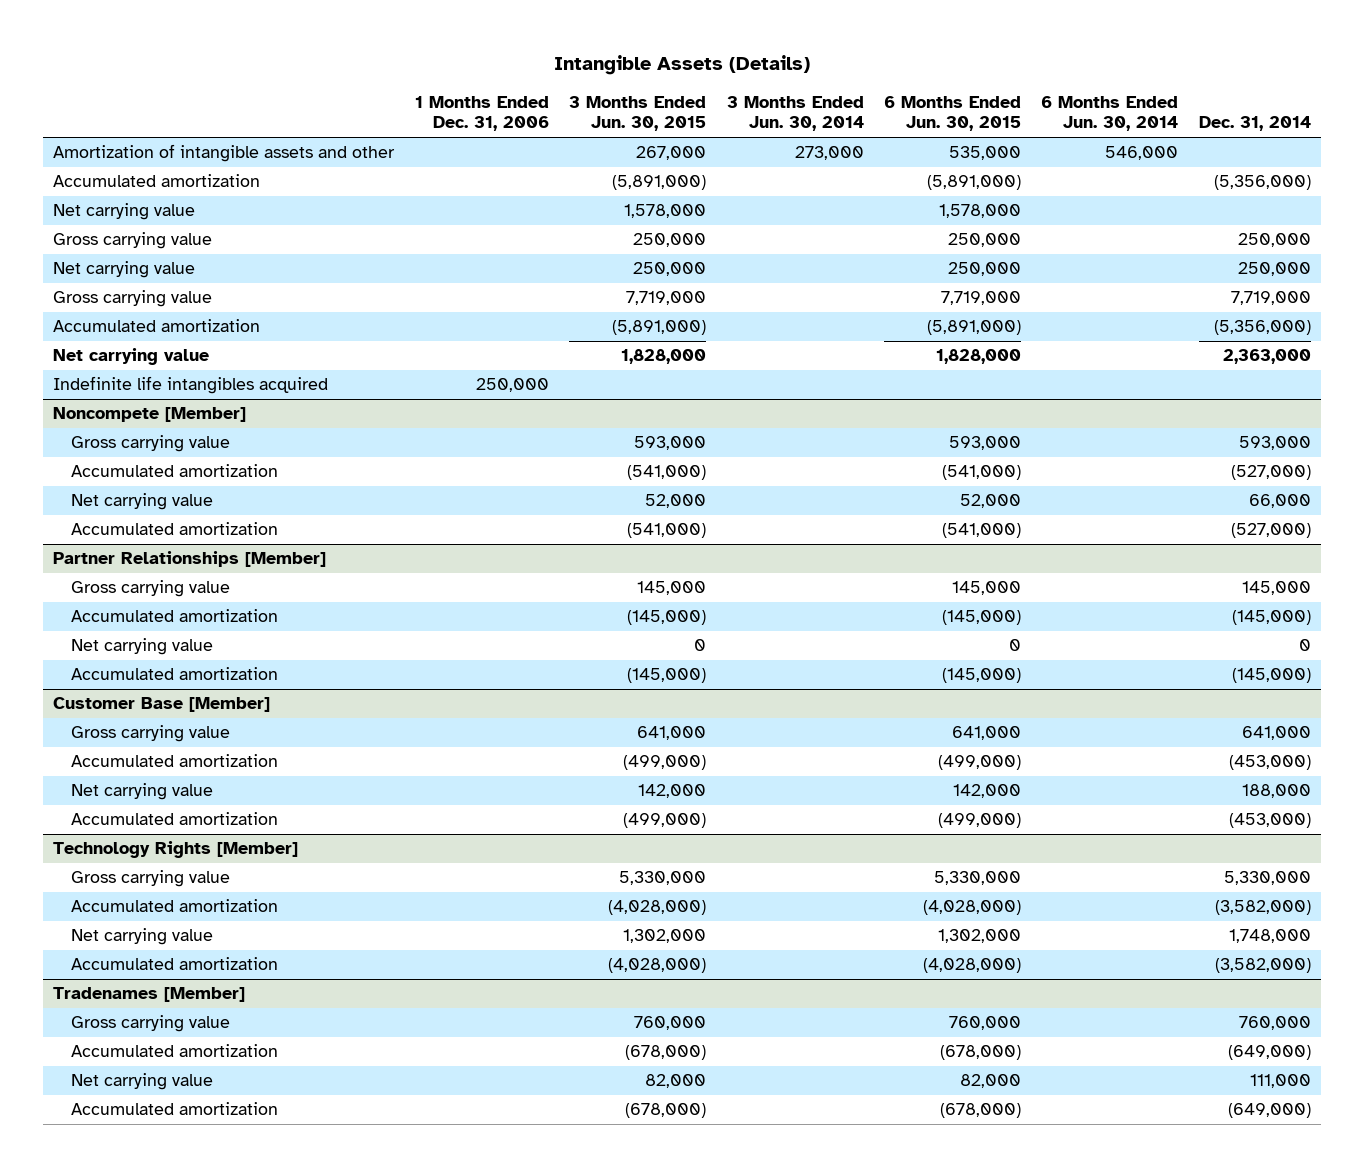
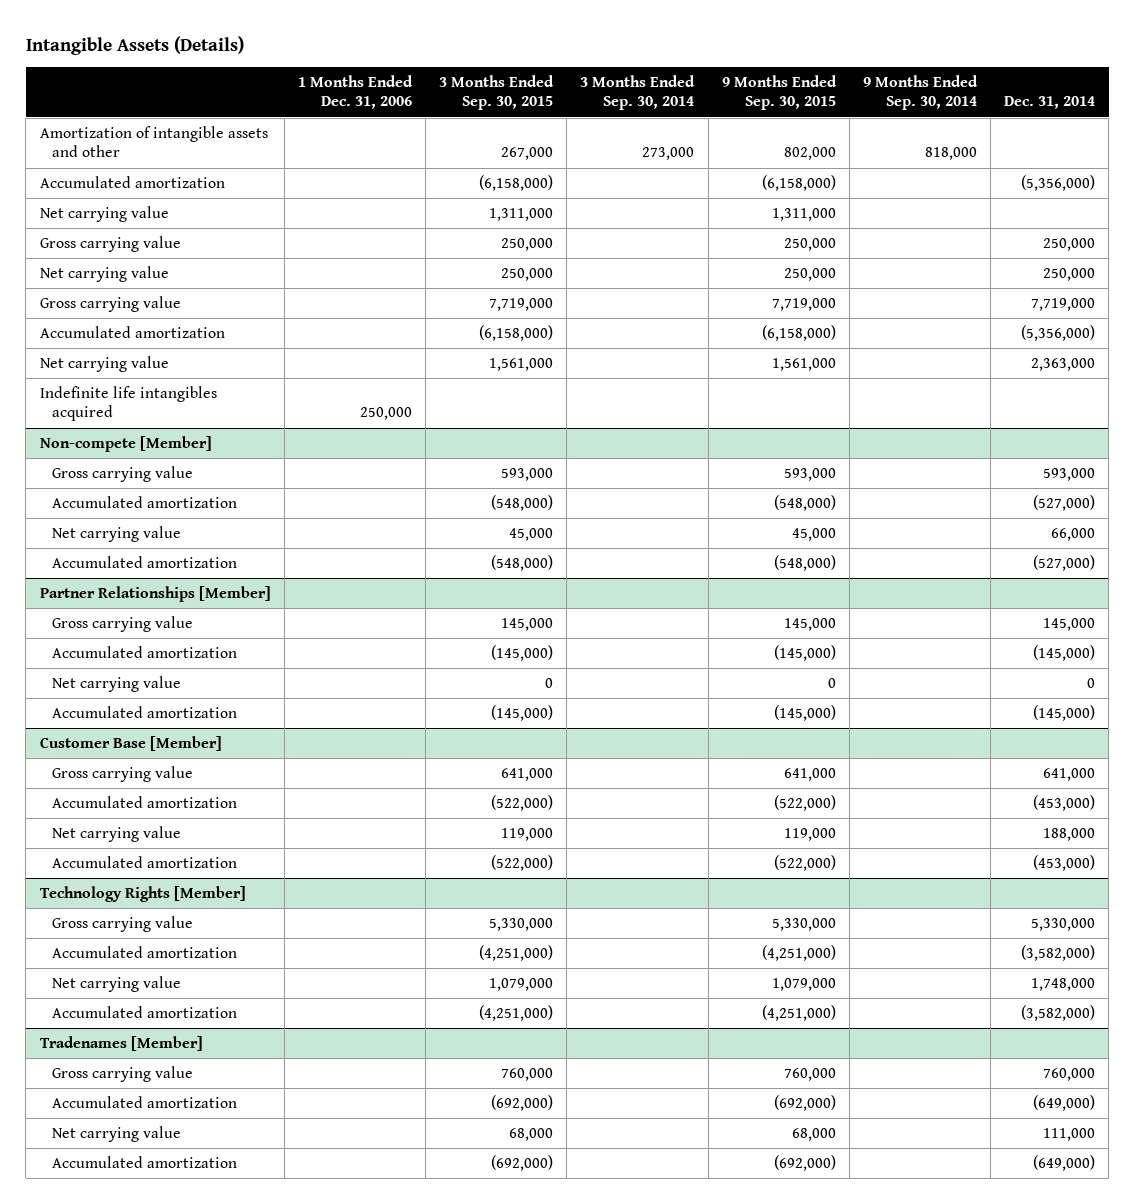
[569,95,707,132] 3 Months Ended Jun. 30, 2015 -> none
[726,95,864,132] 3 Months Ended Jun. 30, 2014 -> none
[884,95,1022,132] 6 Months Ended Jun. 30, 2015 -> none
[1041,95,1179,132] 6 Months Ended Jun. 30, 2014 -> none
none -> [439,75,555,111] 3 Months Ended Sep. 30, 2015
none -> [580,75,696,111] 3 Months Ended Sep. 30, 2014
none -> [721,75,837,111] 9 Months Ended Sep. 30, 2015
none -> [863,75,979,111] 9 Months Ended Sep. 30, 2014
[53,407,247,423] Noncompete [Member] -> [39,436,212,453] Non-compete [Member]

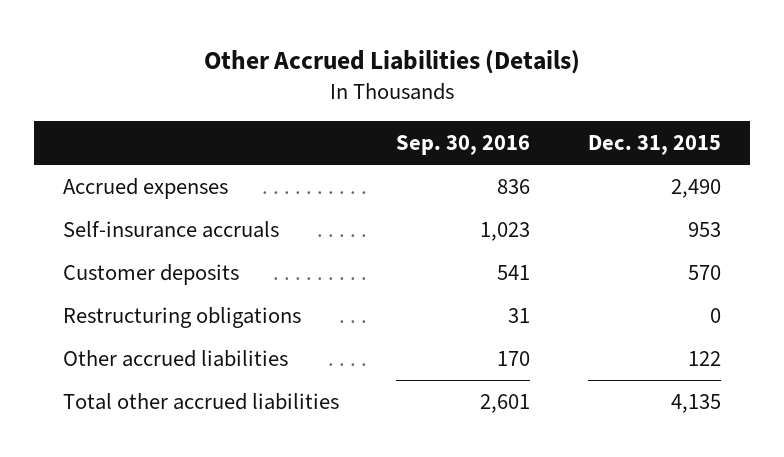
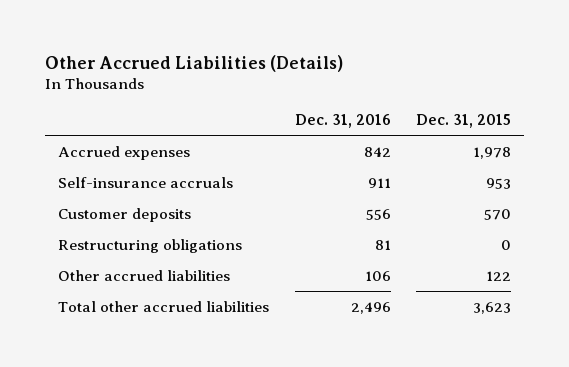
[396,135,531,156] Sep. 30, 2016 -> none
none -> [294,114,391,129] Dec. 31, 2016
[670,179,721,199] 2,490 -> [473,146,512,159] 1,978
[670,394,721,414] 4,135 -> [473,301,512,314] 3,623

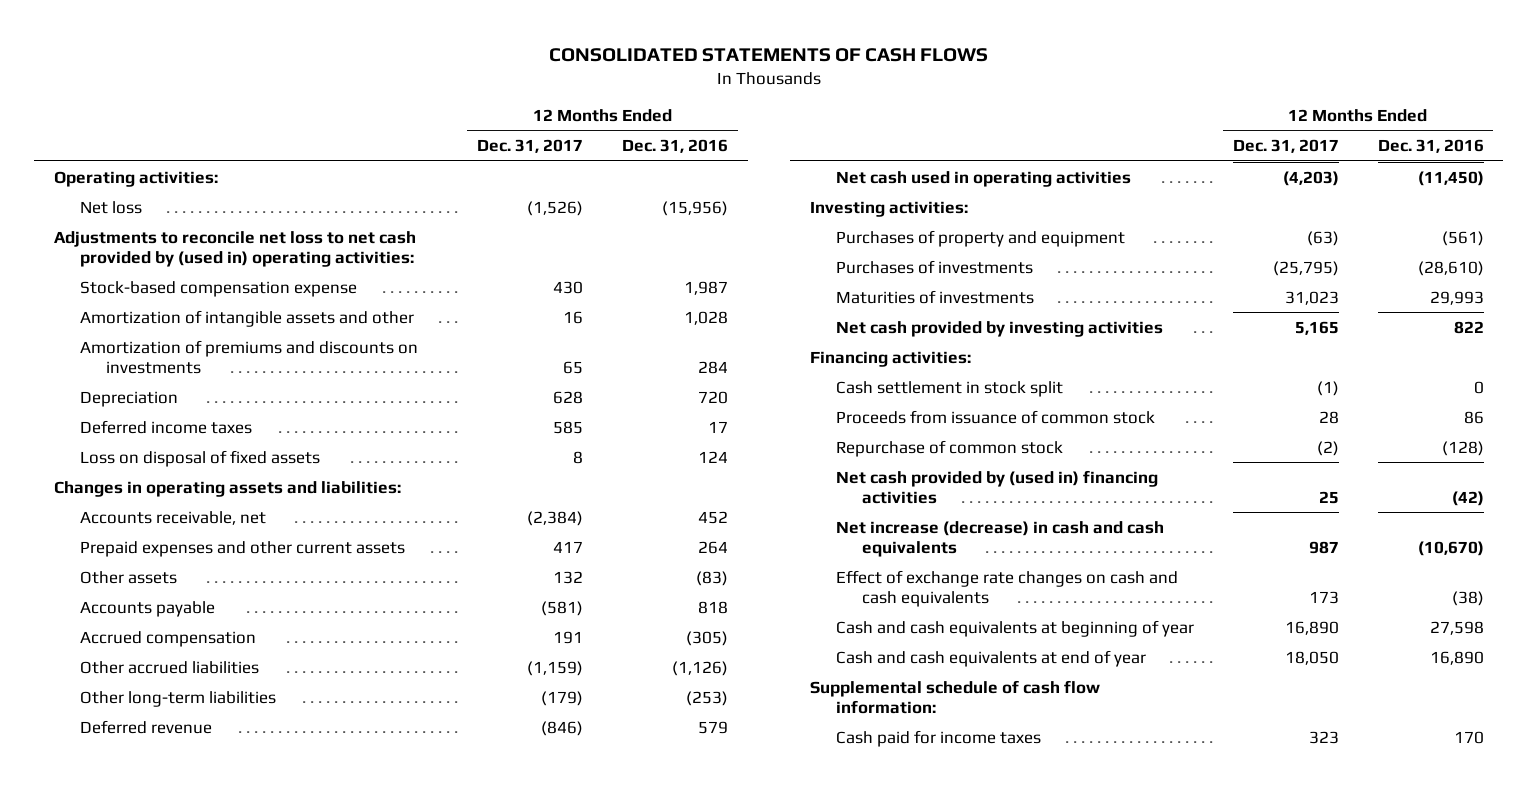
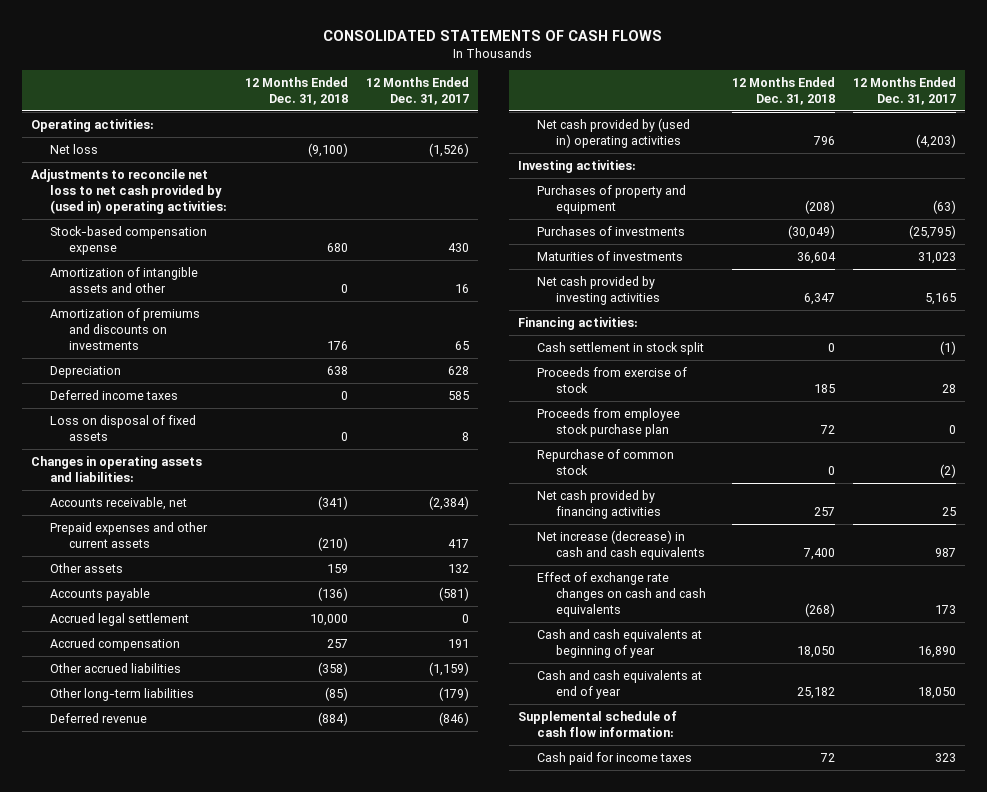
[622,139,729,154] Dec. 31, 2016 -> none
none -> [244,76,348,105] 12 Months Ended Dec. 31, 2018
none -> [49,612,189,626] Accrued legal settlement
[835,170,1131,187] Net cash used in operating activities -> [537,117,691,148] Net cash provided by (used in) operating activities
[835,409,1155,424] Proceeds from issuance of common stock -> [537,366,688,393] Proceeds from exercise of stock
none -> [537,407,681,437] Proceeds from employee stock purchase plan
[835,469,1158,504] Net cash provided by (used in) financing activities -> [537,489,662,519] Net cash provided by financing activities

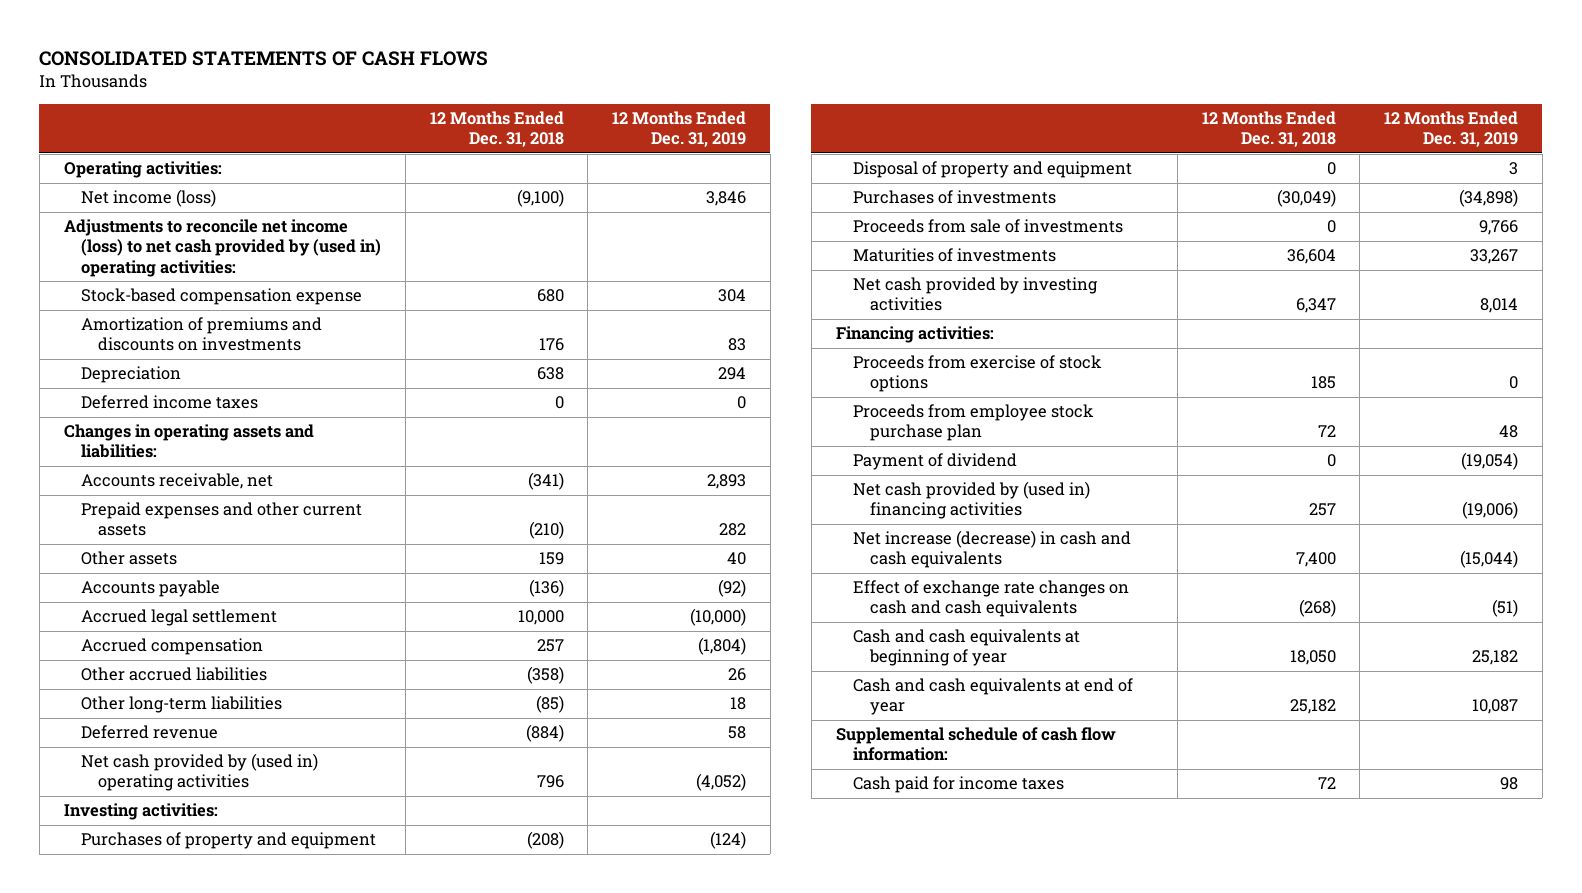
[365,76,469,105] 12 Months Ended Dec. 31, 2017 -> none
none -> [612,110,747,148] 12 Months Ended Dec. 31, 2019
[49,143,98,154] Net loss -> [81,189,217,208] Net income (loss)
[30,168,227,214] Adjustments to reconcile net loss to net cash provided by (used in) operating activities: -> [63,219,382,277] Adjustments to reconcile net income (loss) to net cash provided by (used in) operating activities:
[49,266,198,293] Amortization of intangible assets and other -> none
[49,414,196,441] Loss on disposal of fixed assets -> none
none -> [853,161,1133,179] Disposal of property and equipment
none -> [853,219,1124,234] Proceeds from sale of investments
[537,341,705,355] Cash settlement in stock split -> none
[537,366,688,393] Proceeds from exercise of stock -> [853,355,1103,393] Proceeds from exercise of stock options
[537,448,675,475] Repurchase of common stock -> none
none -> [853,453,1018,471] Payment of dividend
[537,489,662,519] Net cash provided by financing activities -> [853,481,1091,520] Net cash provided by (used in) financing activities

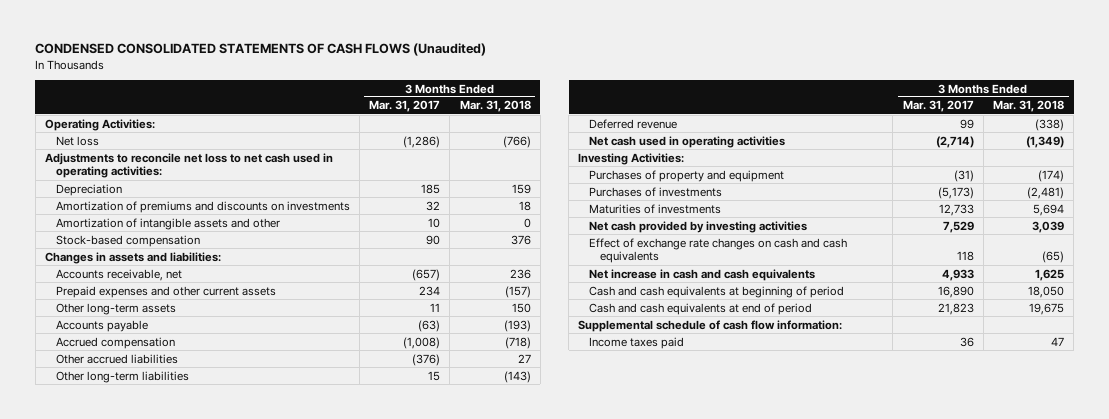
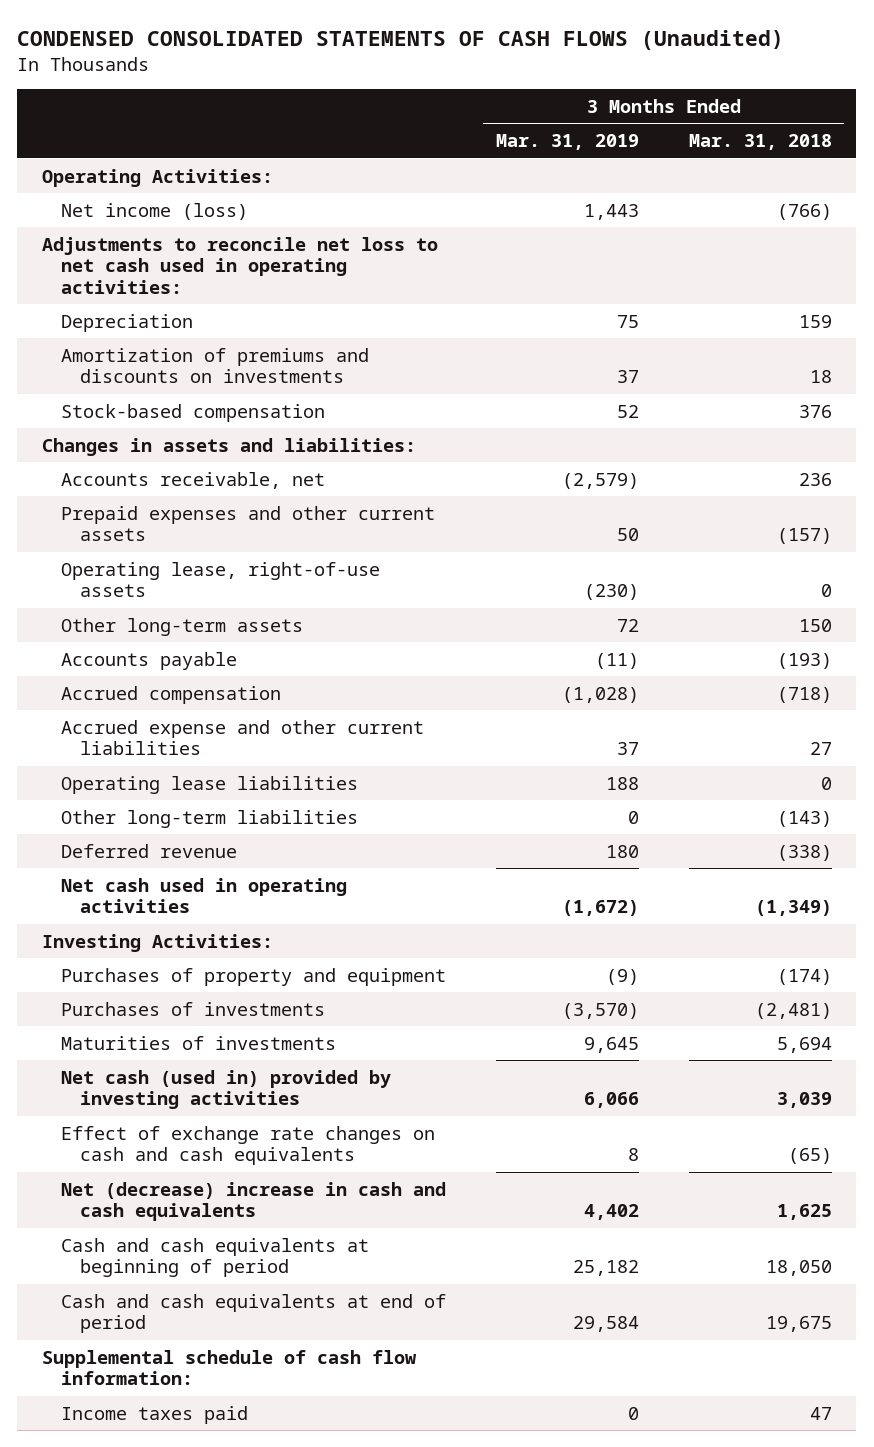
[369,100,441,113] Mar. 31, 2017 -> none
none -> [495,134,639,151] Mar. 31, 2019
[55,135,99,146] Net loss -> [61,202,249,220] Net income (loss)
[55,217,280,230] Amortization of intangible assets and other -> none
none -> [61,561,381,598] Operating lease, right-of-use assets
none -> [61,719,425,756] Accrued expense and other current liabilities
[55,353,178,364] Other accrued liabilities -> [61,775,359,794] Operating lease liabilities
[517,353,531,363] 27 -> [820,776,832,790] 0
[589,220,808,233] Net cash provided by investing activities -> [61,1069,392,1110] Net cash (used in) provided by investing activities
[589,268,816,281] Net increase in cash and cash equivalents -> [61,1181,447,1222] Net (decrease) increase in cash and cash equivalents

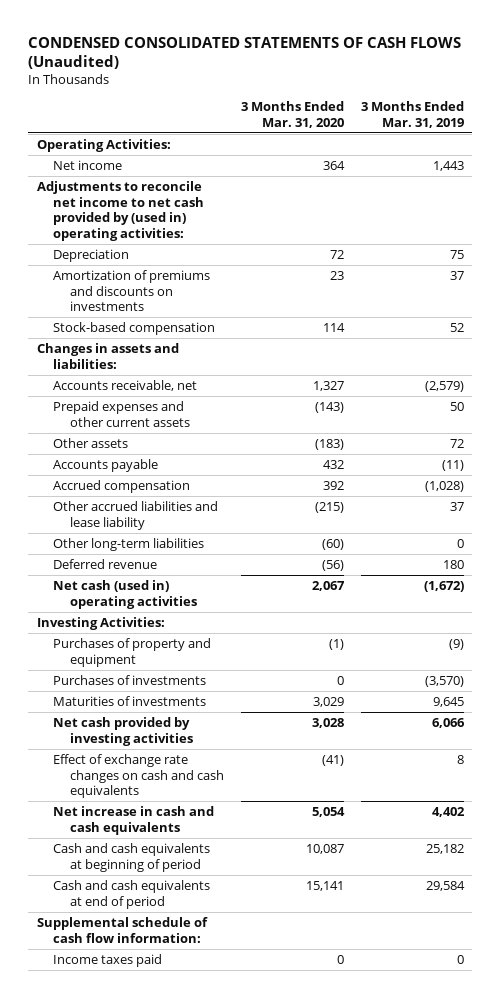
[688,134,832,151] Mar. 31, 2018 -> none
none -> [240,100,344,128] 3 Months Ended Mar. 31, 2020
[61,202,249,220] Net income (loss) -> [53,159,123,170] Net income
[42,236,439,294] Adjustments to reconcile net loss to net cash used in operating activities: -> [36,180,205,242] Adjustments to reconcile net income to net cash provided by (used in) operating activities:
[61,561,381,598] Operating lease, right-of-use assets -> none
[61,617,304,636] Other long-term assets -> [53,437,129,448] Other assets
[61,775,359,794] Operating lease liabilities -> none
[61,719,425,756] Accrued expense and other current liabilities -> [53,500,219,530] Other accrued liabilities and lease liability
[61,877,348,914] Net cash used in operating activities -> [53,579,197,609] Net cash (used in) operating activities
[61,1069,392,1110] Net cash (used in) provided by investing activities -> [53,716,193,746] Net cash provided by investing activities
[61,1181,447,1222] Net (decrease) increase in cash and cash equivalents -> [53,805,215,835] Net increase in cash and cash equivalents

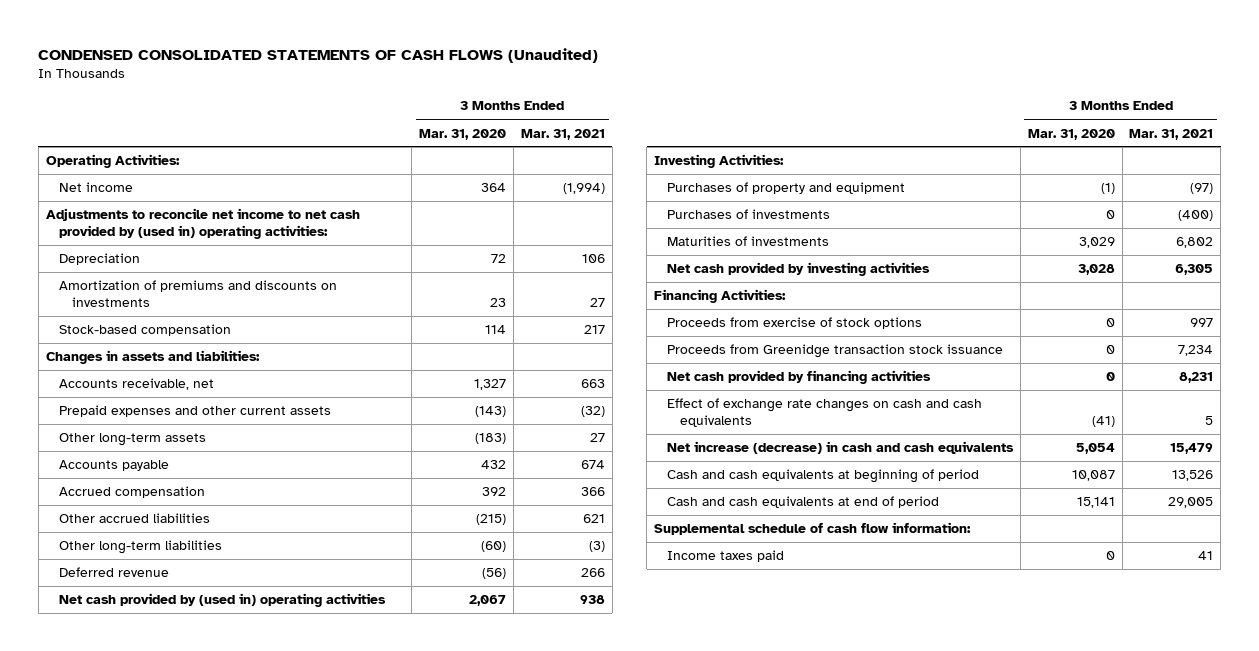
[360,100,464,128] 3 Months Ended Mar. 31, 2019 -> none
none -> [520,128,605,140] Mar. 31, 2021
[53,437,129,448] Other assets -> [58,433,206,447] Other long-term assets
[53,500,219,530] Other accrued liabilities and lease liability -> [58,513,210,524] Other accrued liabilities
[53,579,197,609] Net cash (used in) operating activities -> [58,593,386,608] Net cash provided by (used in) operating activities
none -> [654,289,787,304] Financing Activities:
none -> [667,317,923,330] Proceeds from exercise of stock options
none -> [667,344,1004,359] Proceeds from Greenidge transaction stock issuance
none -> [667,370,932,385] Net cash provided by financing activities
[53,805,215,835] Net increase in cash and cash equivalents -> [667,441,1015,455] Net increase (decrease) in cash and cash equivalents

